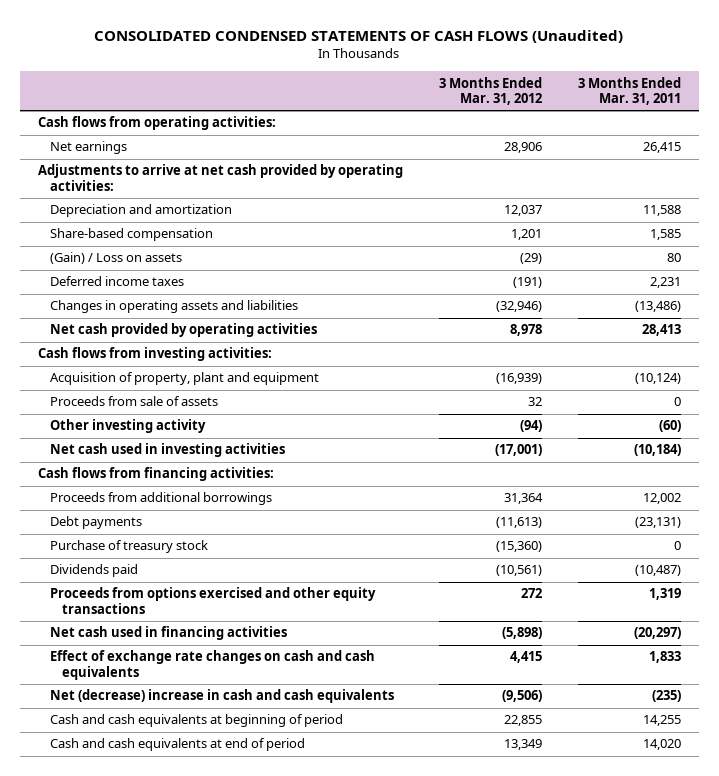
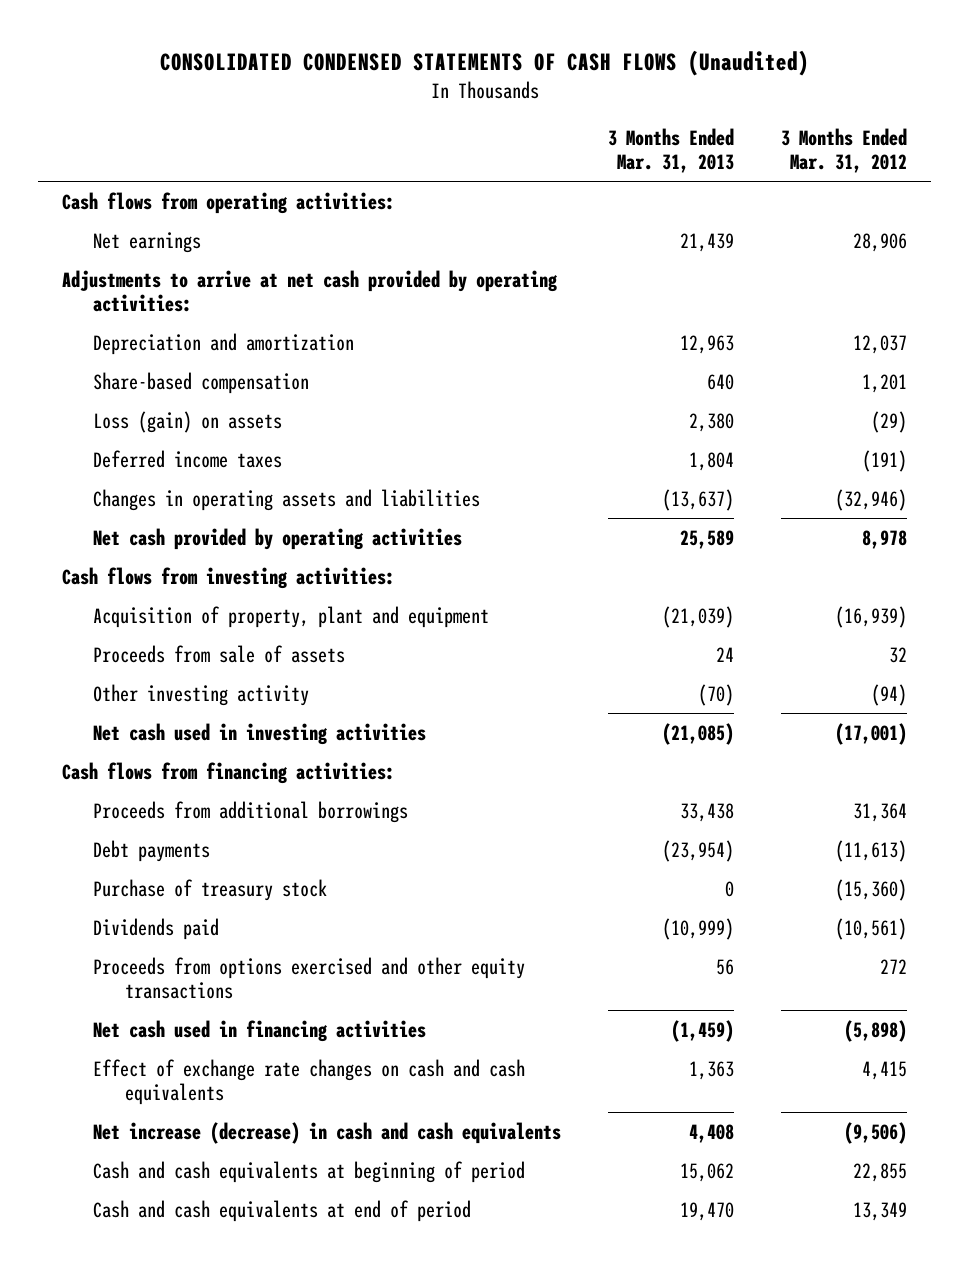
[577,76,681,106] 3 Months Ended Mar. 31, 2011 -> none
none -> [608,127,735,173] 3 Months Ended Mar. 31, 2013
[50,252,183,265] (Gain) / Loss on assets -> [93,410,283,433] Loss (gain) on assets
[50,689,395,704] Net (decrease) increase in cash and cash equivalents -> [93,1121,562,1144] Net increase (decrease) in cash and cash equivalents

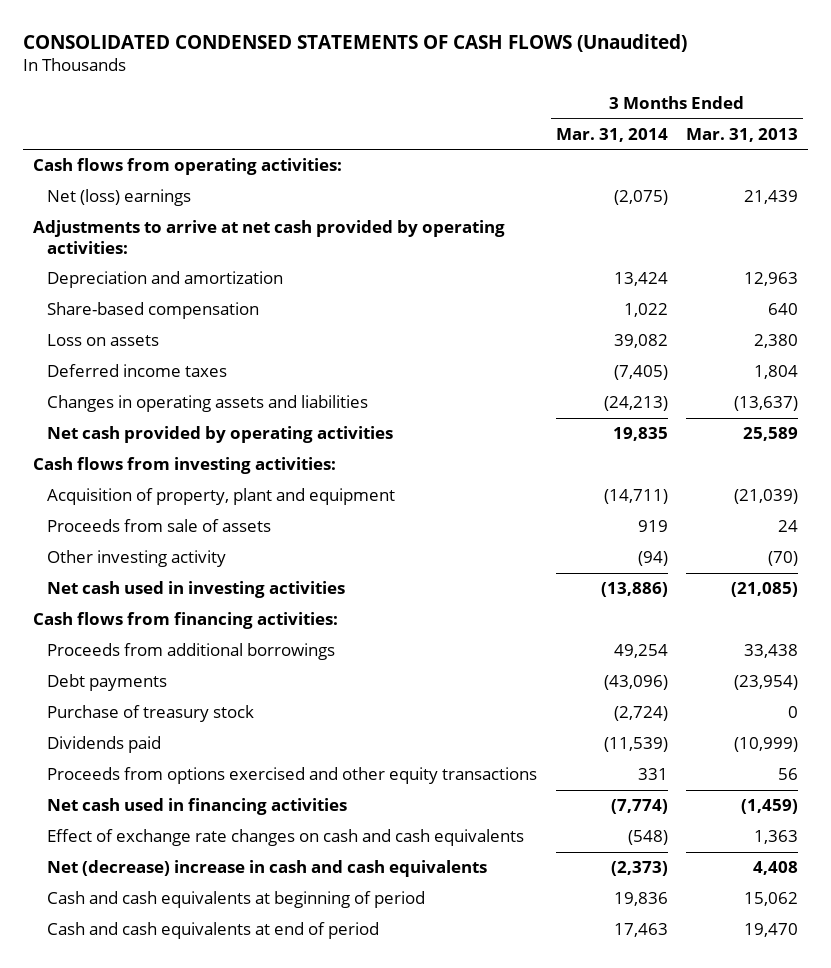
[781,127,908,173] 3 Months Ended Mar. 31, 2012 -> none
none -> [555,127,668,142] Mar. 31, 2014
[93,231,202,253] Net earnings -> [47,189,192,207] Net (loss) earnings
[93,410,283,433] Loss (gain) on assets -> [47,334,160,347] Loss on assets
[93,1121,562,1144] Net increase (decrease) in cash and cash equivalents -> [47,860,488,878] Net (decrease) increase in cash and cash equivalents

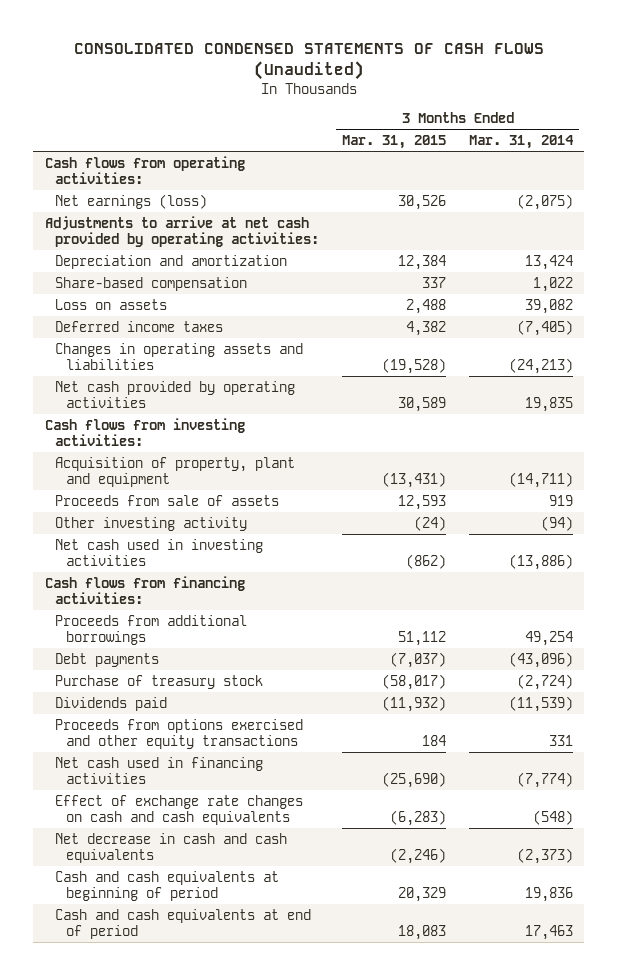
[686,127,799,142] Mar. 31, 2013 -> none
none -> [342,135,447,150] Mar. 31, 2015
[47,189,192,207] Net (loss) earnings -> [55,193,208,209] Net earnings (loss)
[47,860,488,878] Net (decrease) increase in cash and cash equivalents -> [55,832,288,863] Net decrease in cash and cash equivalents

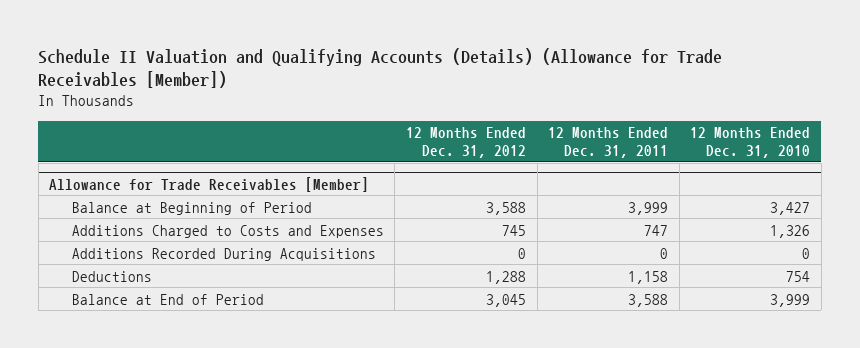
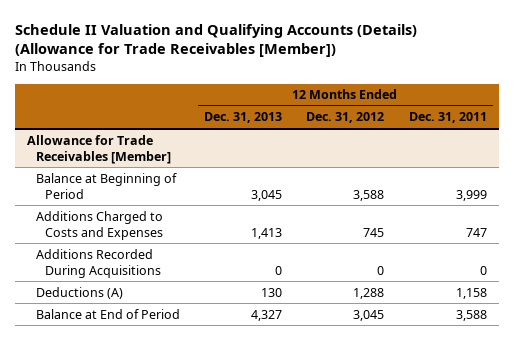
[690,127,811,159] 12 Months Ended Dec. 31, 2010 -> none
none -> [204,112,283,124] Dec. 31, 2013
[71,270,152,282] Deductions -> [36,286,124,299] Deductions (A)

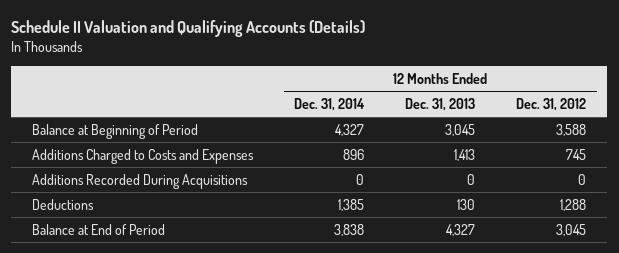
[15,23,418,58] Schedule II Valuation and Qualifying Accounts (Details) (Allowance for Trade Receivables [Member]) -> [11,20,366,38] Schedule II Valuation and Qualifying Accounts (Details)
[408,112,487,124] Dec. 31, 2011 -> none
none -> [294,97,366,111] Dec. 31, 2014
[27,134,172,164] Allowance for Trade Receivables [Member] -> none
[36,286,124,299] Deductions (A) -> [32,198,95,210] Deductions

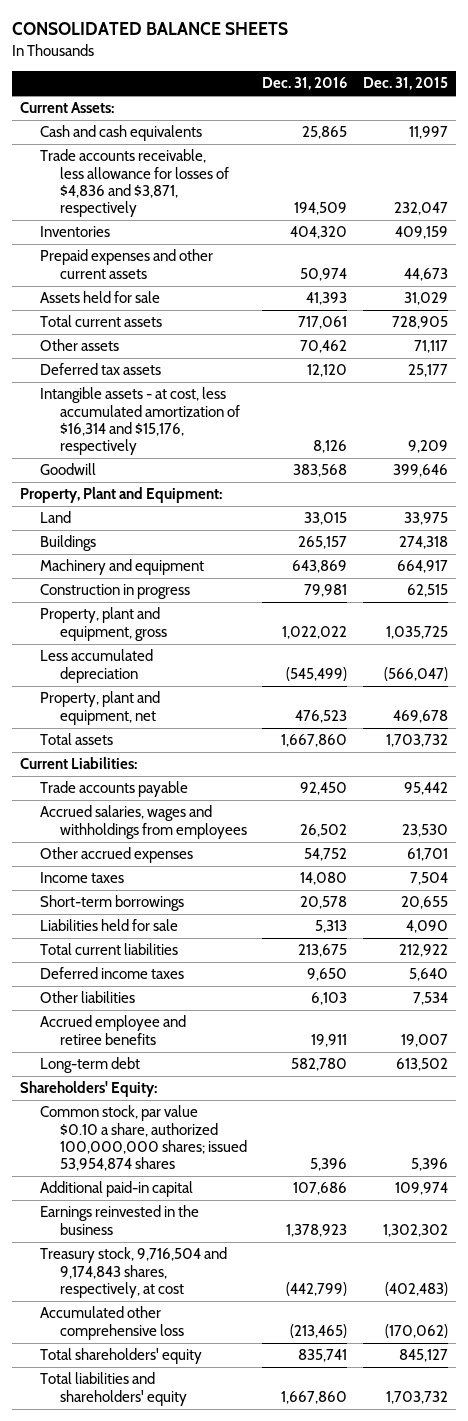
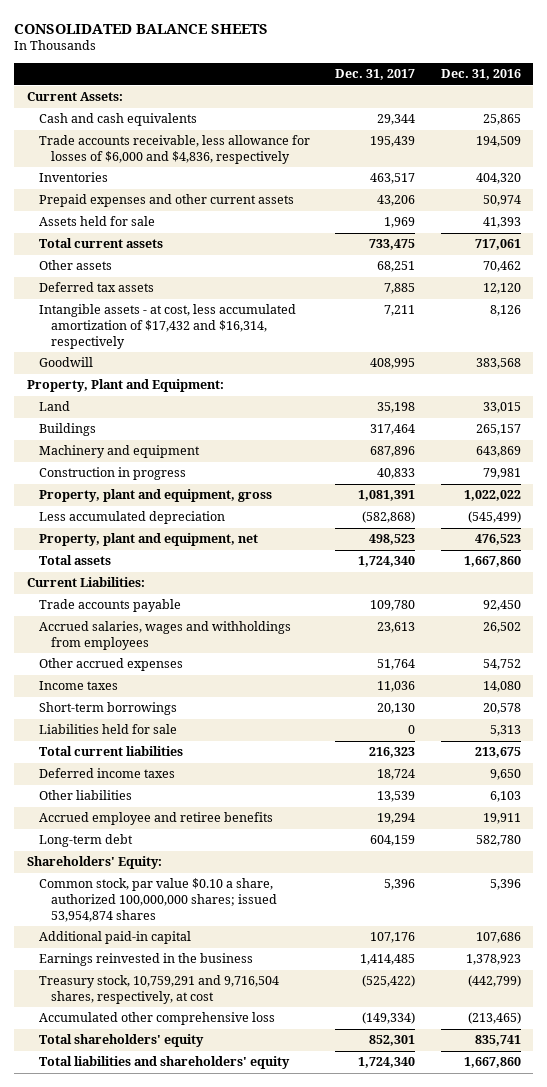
[362,77,448,91] Dec. 31, 2015 -> none
none -> [335,69,416,81] Dec. 31, 2017
[39,149,230,218] Trade accounts receivable, less allowance for losses of $4,836 and $3,871, respectively -> [38,135,310,165] Trade accounts receivable, less allowance for losses of $6,000 and $4,836, respectively
[39,387,241,456] Intangible assets - at cost, less accumulated amortization of $16,314 and $15,176, respectively -> [38,304,296,349] Intangible assets - at cost, less accumulated amortization of $17,432 and $16,314, respectively
[39,1247,227,1299] Treasury stock, 9,716,504 and 9,174,843 shares, respectively, at cost -> [38,975,279,1005] Treasury stock, 10,759,291 and 9,716,504 shares, respectively, at cost

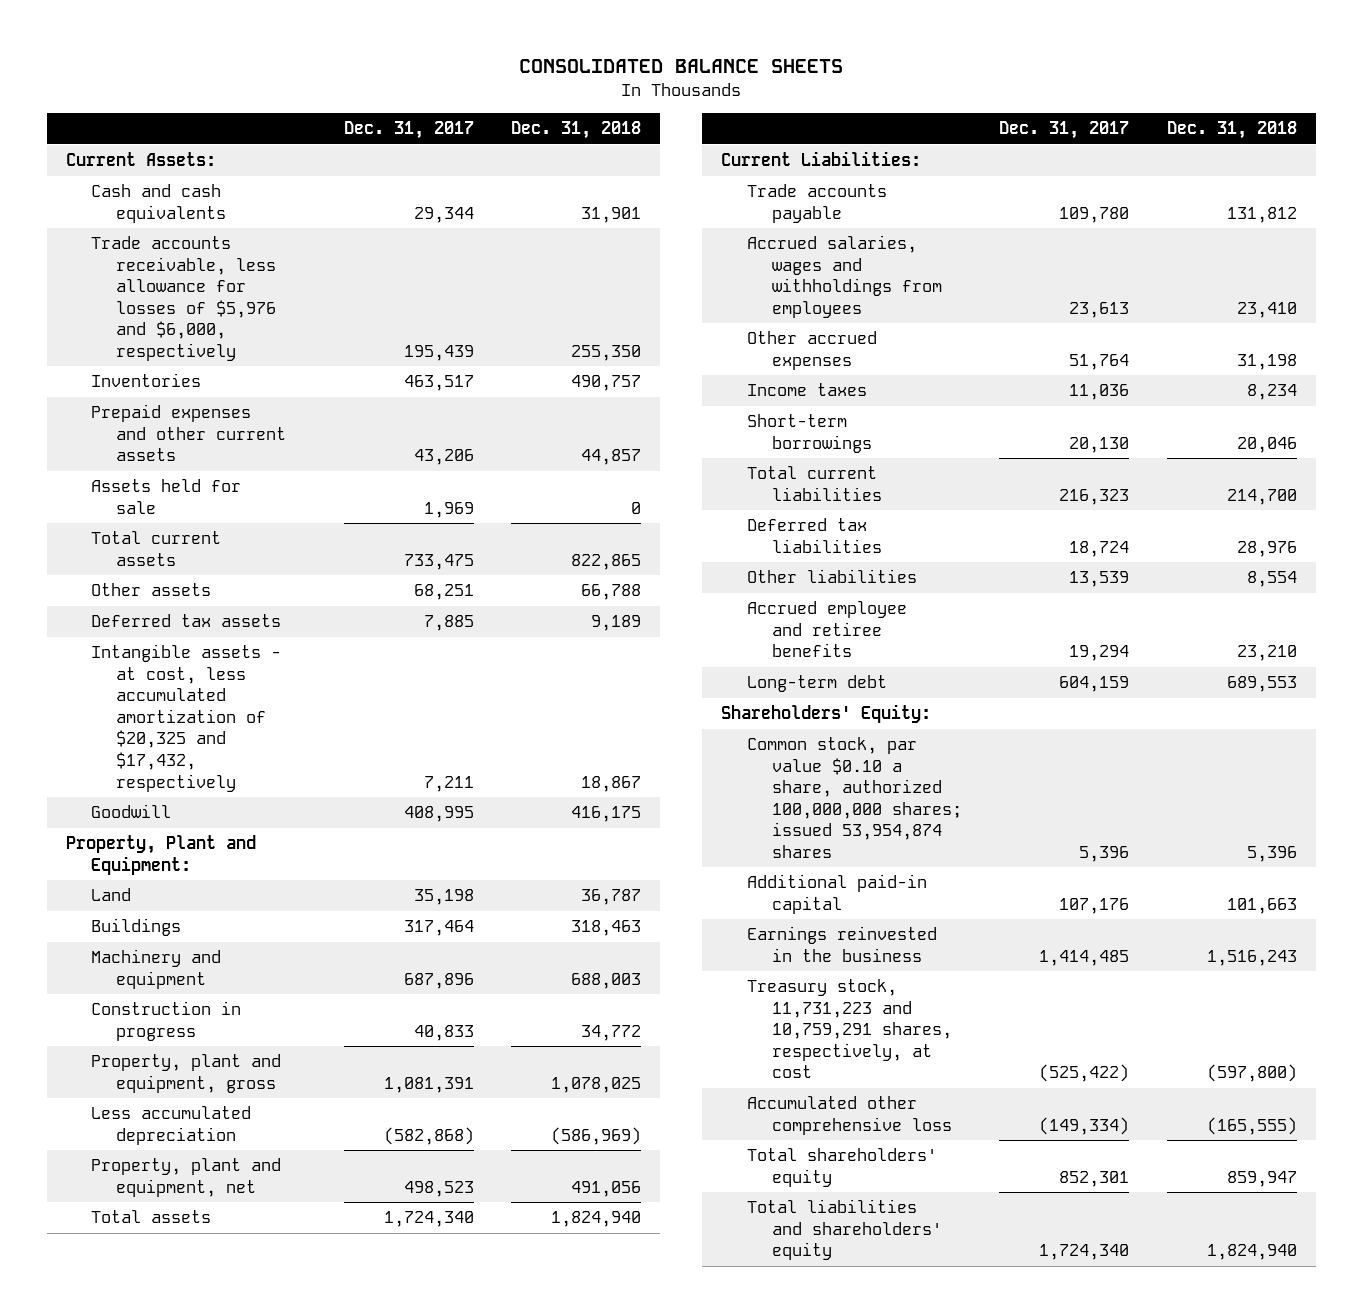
[440,69,521,81] Dec. 31, 2016 -> none
none -> [511,121,642,140] Dec. 31, 2018
[38,135,310,165] Trade accounts receivable, less allowance for losses of $6,000 and $4,836, respectively -> [90,236,277,362] Trade accounts receivable, less allowance for losses of $5,976 and $6,000, respectively
[38,304,296,349] Intangible assets - at cost, less accumulated amortization of $17,432 and $16,314, respectively -> [90,644,281,792] Intangible assets - at cost, less accumulated amortization of $20,325 and $17,432, respectively
[38,724,177,735] Liabilities held for sale -> none
[38,768,175,779] Deferred income taxes -> [746,518,882,553] Deferred tax liabilities
[38,975,279,1005] Treasury stock, 10,759,291 and 9,716,504 shares, respectively, at cost -> [746,979,952,1079] Treasury stock, 11,731,223 and 10,759,291 shares, respectively, at cost

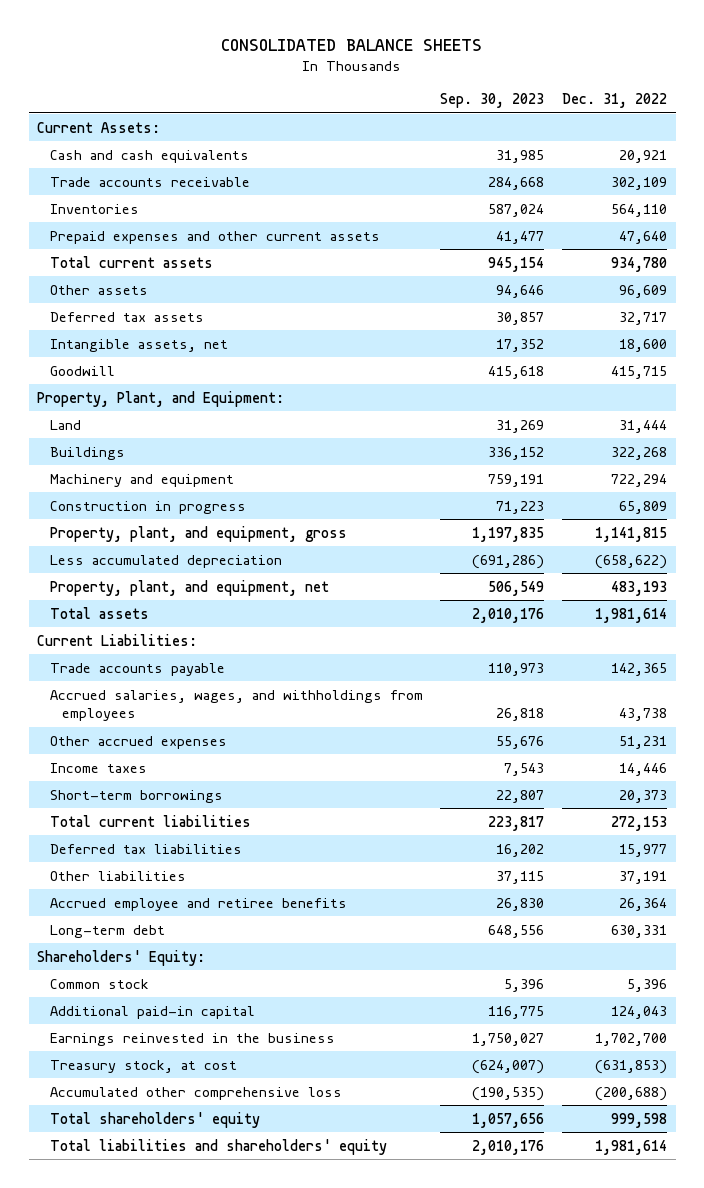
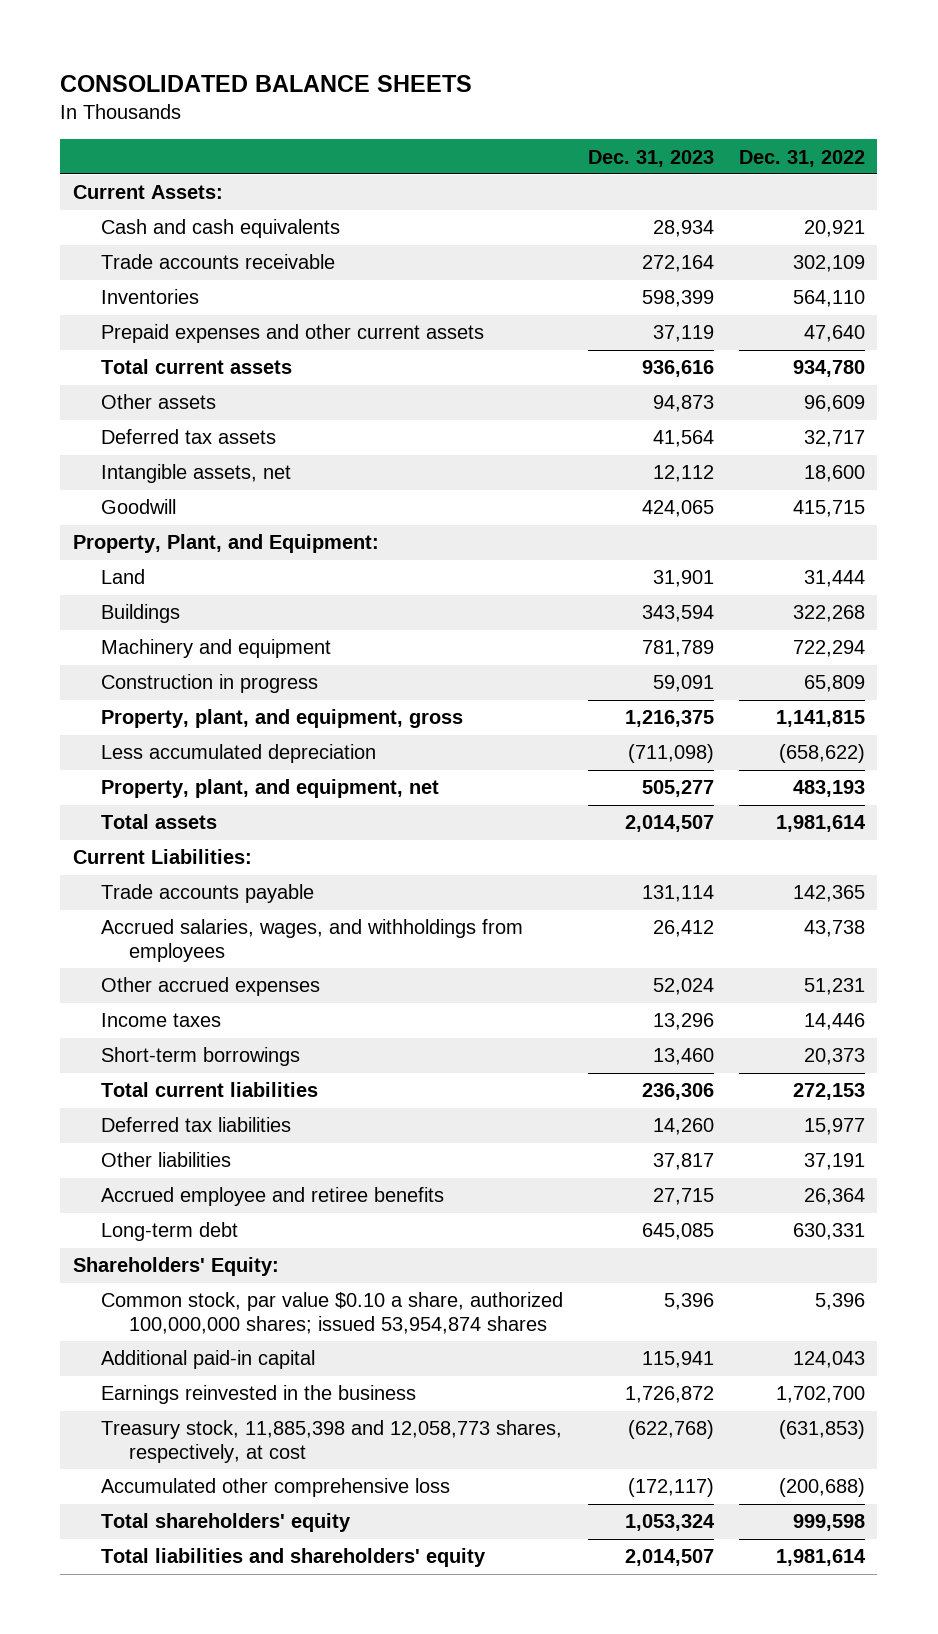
[440,93,545,109] Sep. 30, 2023 -> none
none -> [587,149,714,167] Dec. 31, 2023
[49,978,149,989] Common stock -> [101,1292,564,1334] Common stock, par value $0.10 a share, authorized 100,000,000 shares; issued 53,954,874 shares
[49,1059,237,1073] Treasury stock, at cost -> [101,1420,563,1463] Treasury stock, 11,885,398 and 12,058,773 shares, respectively, at cost

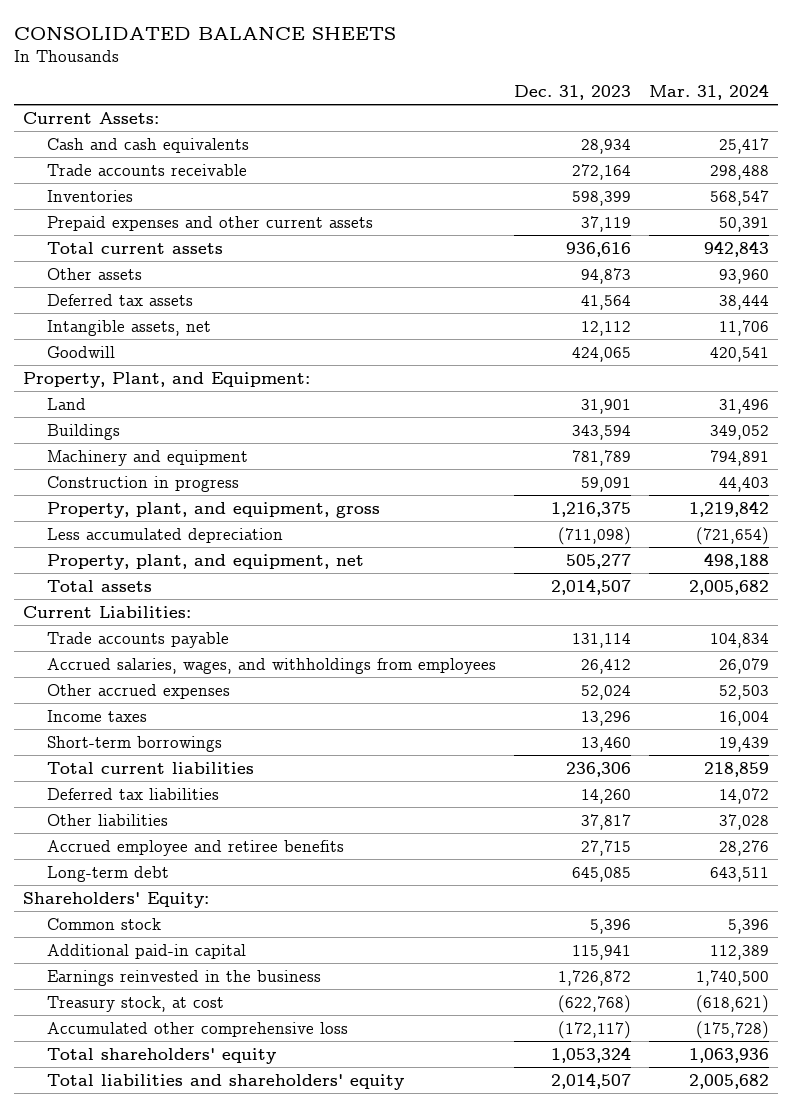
[738,149,865,167] Dec. 31, 2022 -> none
none -> [648,84,769,101] Mar. 31, 2024
[101,1292,564,1334] Common stock, par value $0.10 a share, authorized 100,000,000 shares; issued 53,954,874 shares -> [47,917,162,930] Common stock
[101,1420,563,1463] Treasury stock, 11,885,398 and 12,058,773 shares, respectively, at cost -> [47,995,225,1012] Treasury stock, at cost

